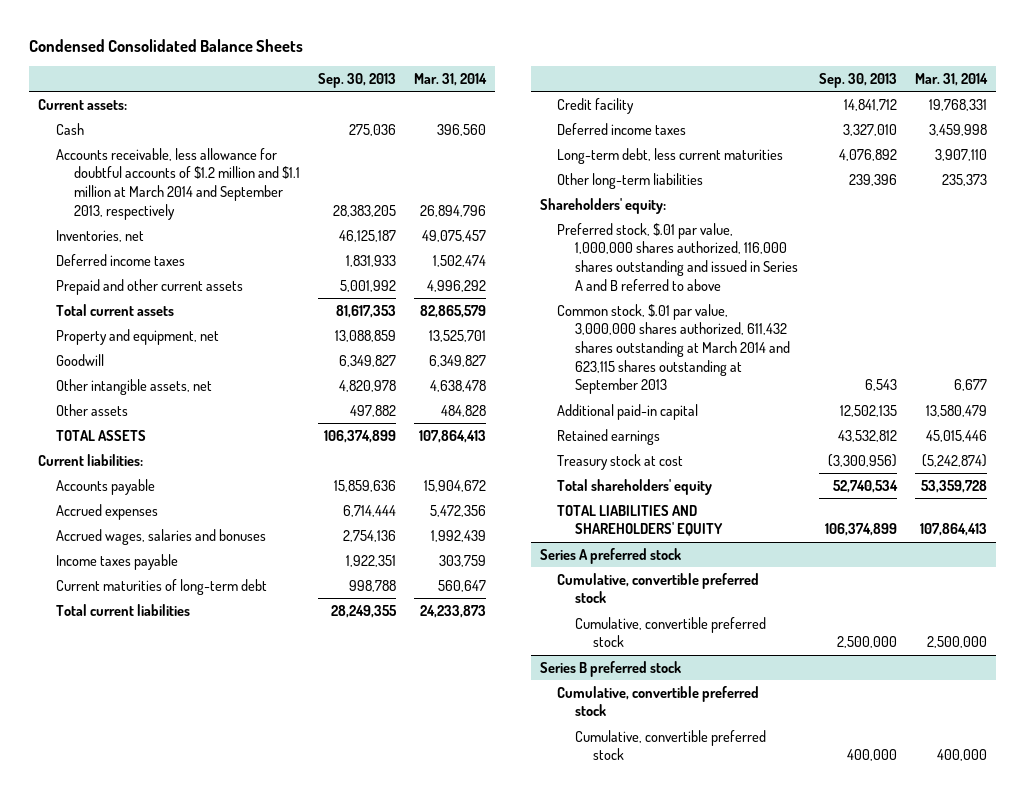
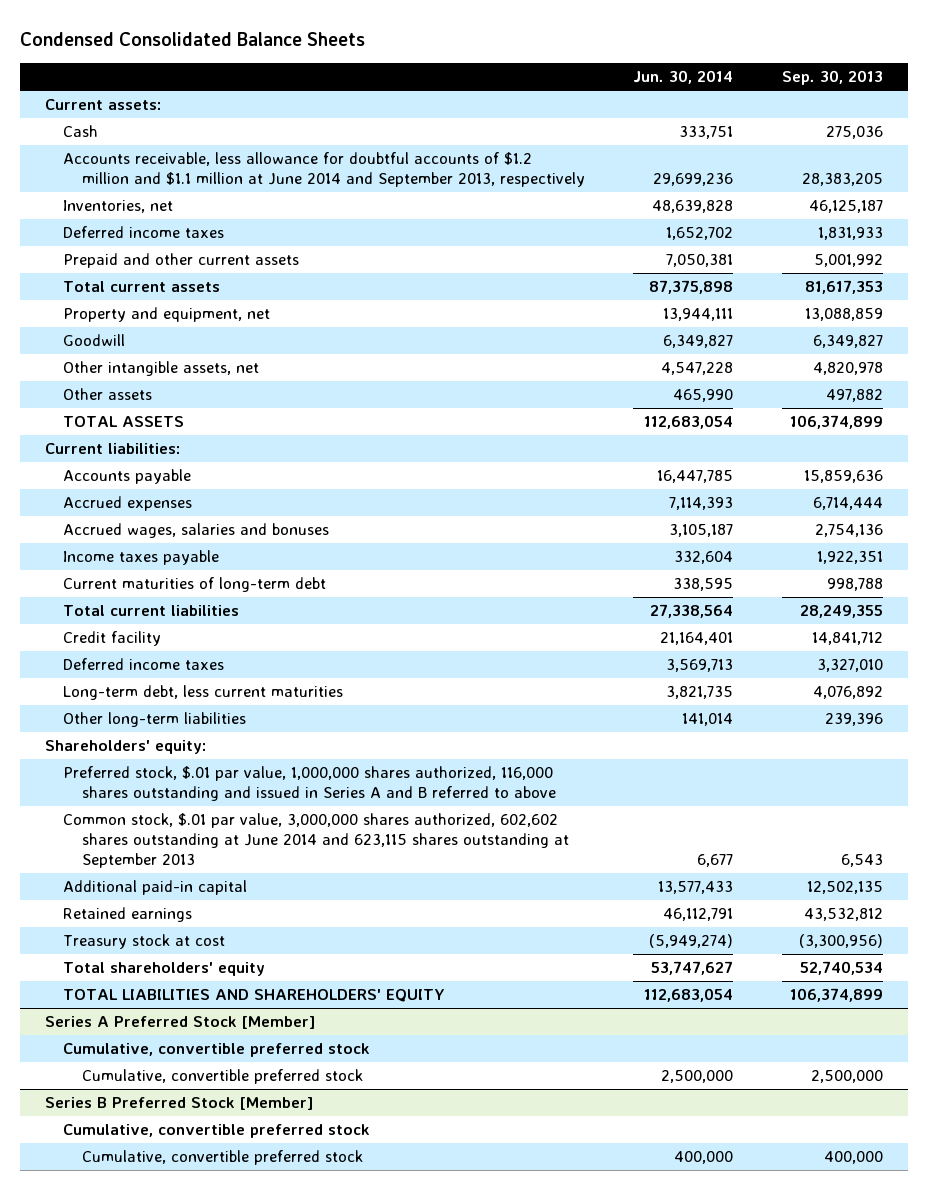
[413,72,487,86] Mar. 31, 2014 -> none
none -> [633,70,734,85] Jun. 30, 2014
[56,147,300,220] Accounts receivable, less allowance for doubtful accounts of $1.2 million and $1.1 million at March 2014 and September 2013, respectively -> [63,152,585,188] Accounts receivable, less allowance for doubtful accounts of $1.2 million and $1.1 million at June 2014 and September 2013, respectively
[557,303,791,395] Common stock, $.01 par value, 3,000,000 shares authorized, 611,432 shares outstanding at March 2014 and 623,115 shares outstanding at September 2013 -> [63,813,569,869] Common stock, $.01 par value, 3,000,000 shares authorized, 602,602 shares outstanding at June 2014 and 623,115 shares outstanding at September 2013
[539,547,681,564] Series A preferred stock -> [44,1016,315,1030] Series A Preferred Stock [Member]
[539,660,681,677] Series B preferred stock -> [44,1097,313,1111] Series B Preferred Stock [Member]

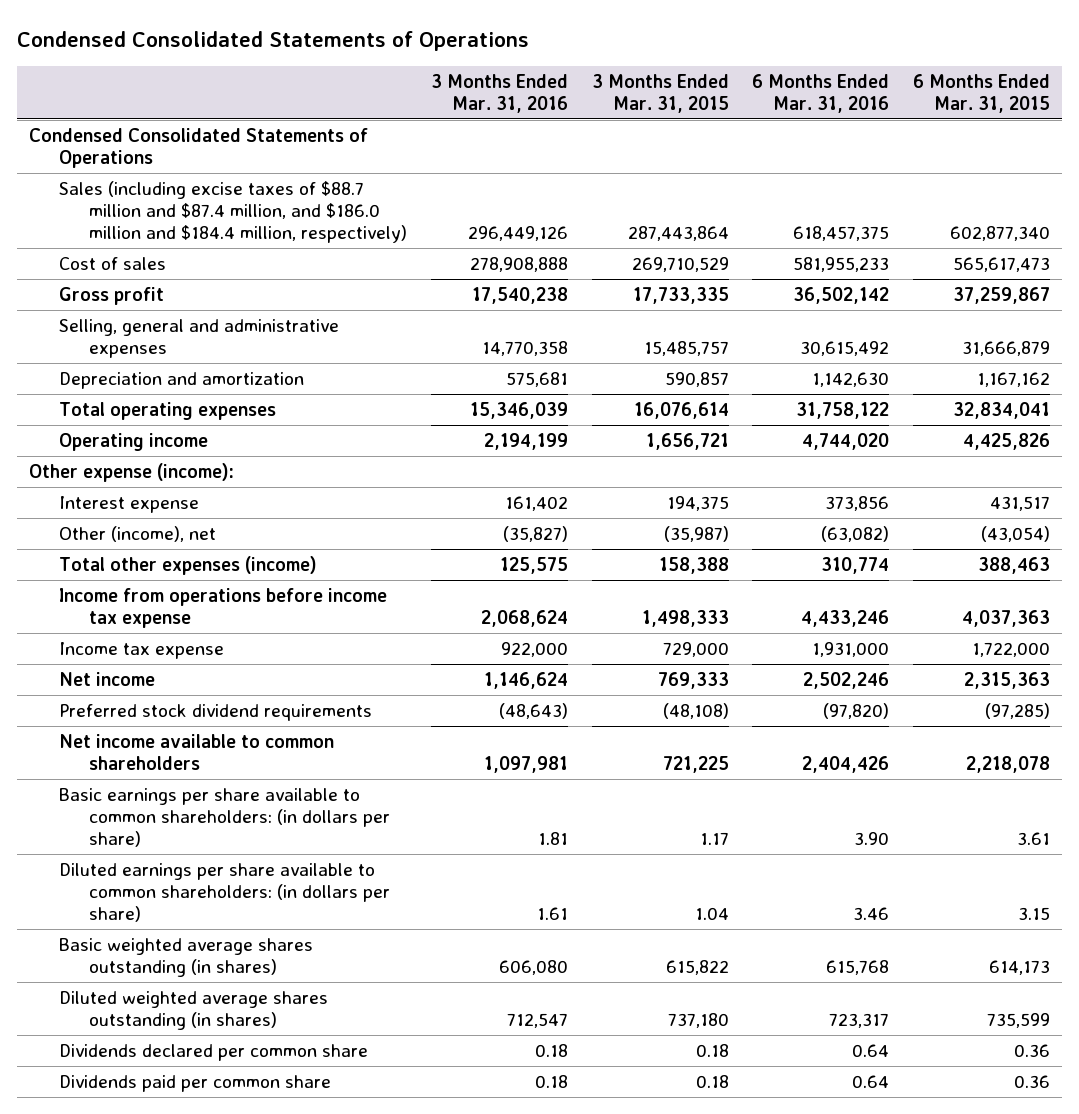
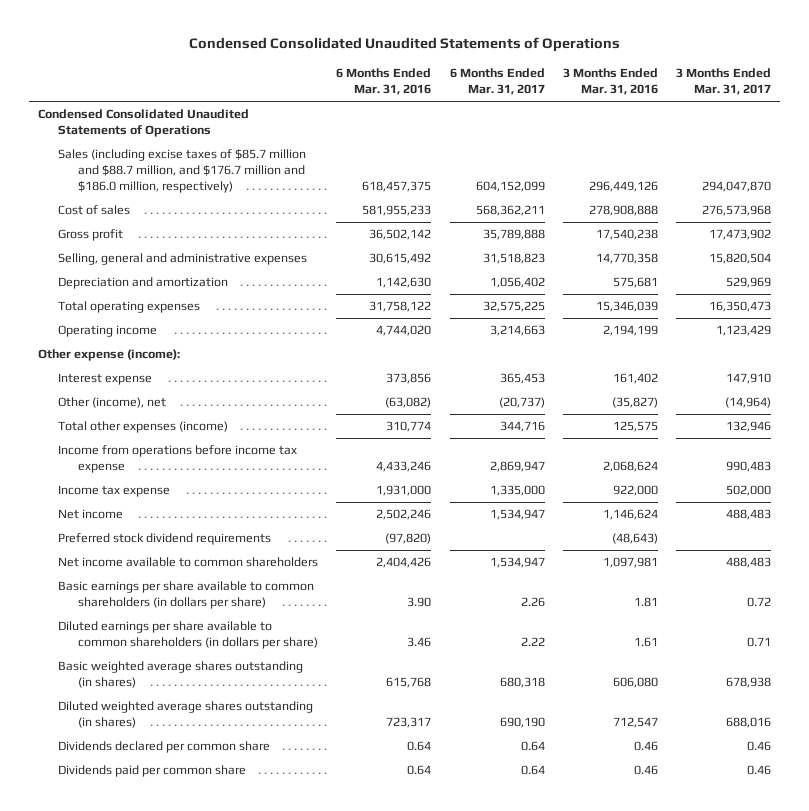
[17,30,530,51] Condensed Consolidated Statements of Operations -> [188,37,620,53] Condensed Consolidated Unaudited Statements of Operations
[591,73,729,113] 3 Months Ended Mar. 31, 2015 -> none
[913,73,1051,113] 6 Months Ended Mar. 31, 2015 -> none
none -> [449,68,545,96] 6 Months Ended Mar. 31, 2017
none -> [676,68,772,96] 3 Months Ended Mar. 31, 2017
[29,127,369,169] Condensed Consolidated Statements of Operations -> [38,109,250,138] Condensed Consolidated Unaudited Statements of Operations
[59,180,407,244] Sales (including excise taxes of $88.7 million and $87.4 million, and $186.0 million and $184.4 million, respectively) -> [57,149,306,194] Sales (including excise taxes of $85.7 million and $88.7 million, and $176.7 million and $186.0 million, respectively)
[59,787,390,848] Basic earnings per share available to common shareholders: (in dollars per share) -> [57,581,314,610] Basic earnings per share available to common shareholders (in dollars per share)
[59,862,390,923] Diluted earnings per share available to common shareholders: (in dollars per share) -> [57,621,318,650] Diluted earnings per share available to common shareholders (in dollars per share)
[534,1043,568,1057] 0.18 -> [633,741,658,752] 0.46
[534,1074,568,1088] 0.18 -> [633,765,658,776] 0.46

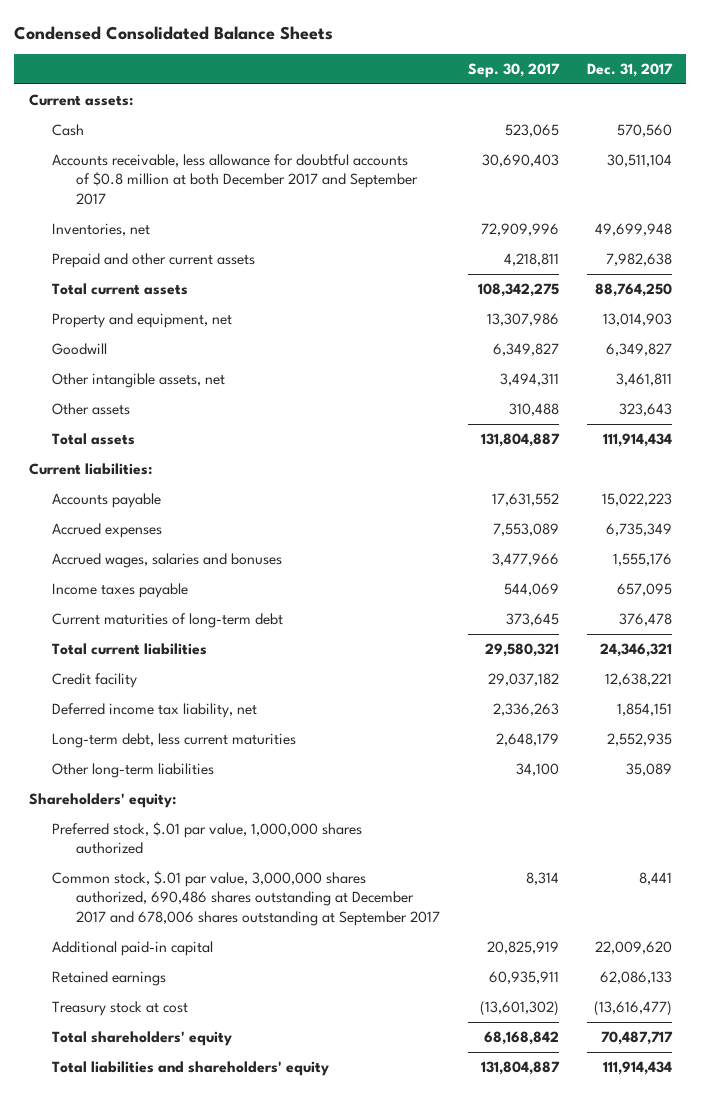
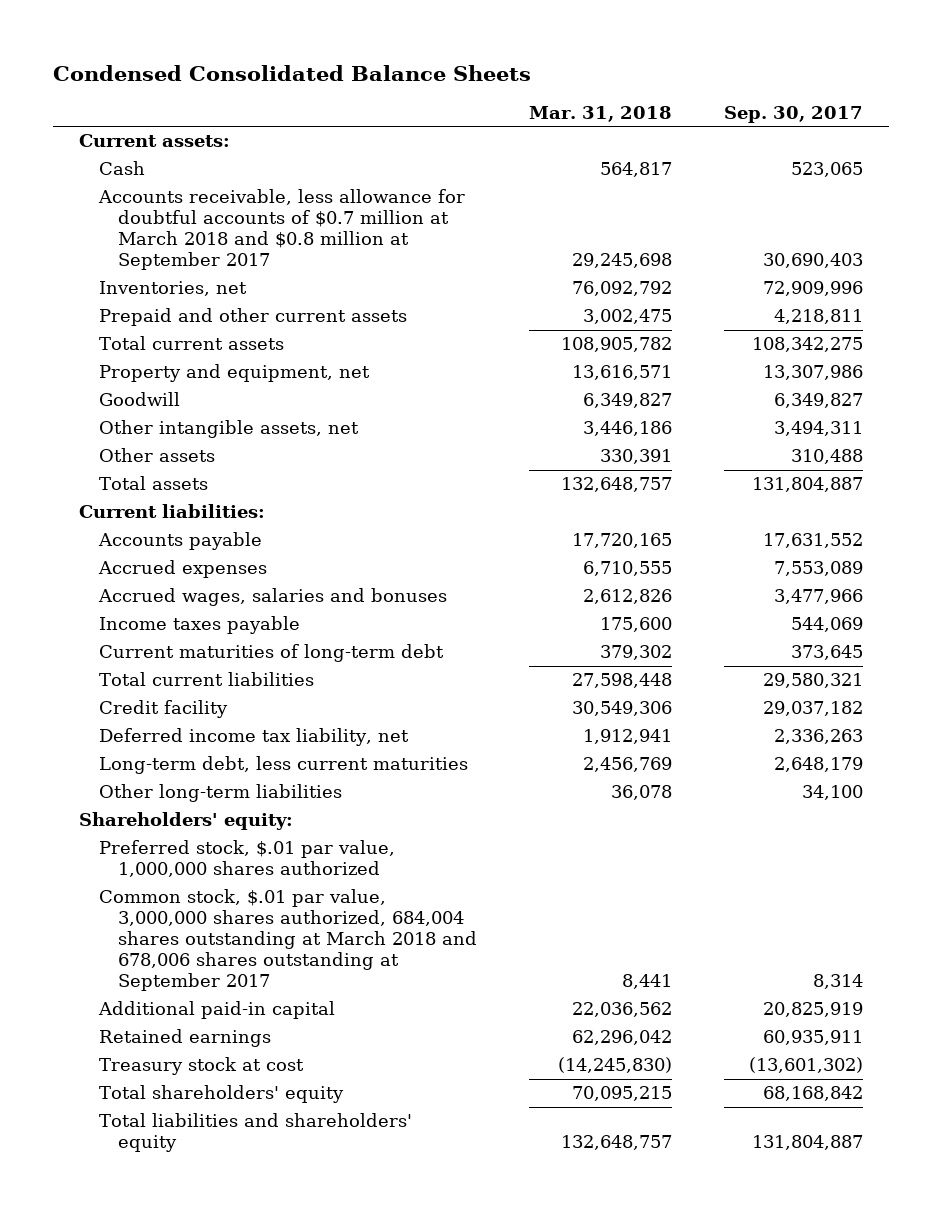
[587,63,674,78] Dec. 31, 2017 -> none
none -> [529,105,673,122] Mar. 31, 2018
[52,153,418,205] Accounts receivable, less allowance for doubtful accounts of $0.8 million at both December 2017 and September 2017 -> [97,189,465,271] Accounts receivable, less allowance for doubtful accounts of $0.7 million at March 2018 and $0.8 million at September 2017
[52,870,440,926] Common stock, $.01 par value, 3,000,000 shares authorized, 690,486 shares outstanding at December 2017 and 678,006 shares outstanding at September 2017 -> [98,889,478,992] Common stock, $.01 par value, 3,000,000 shares authorized, 684,004 shares outstanding at March 2018 and 678,006 shares outstanding at September 2017

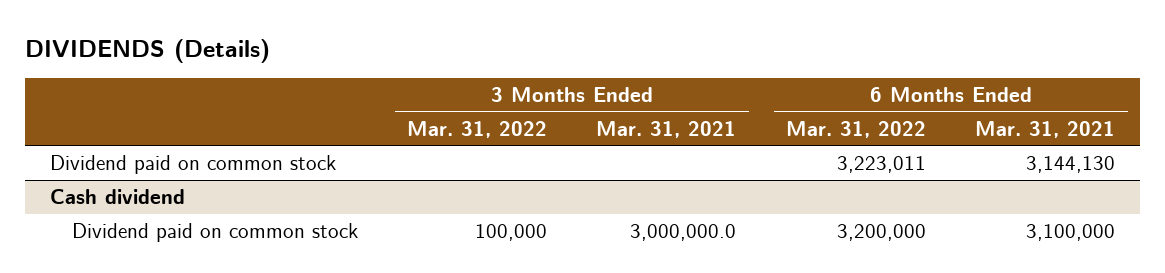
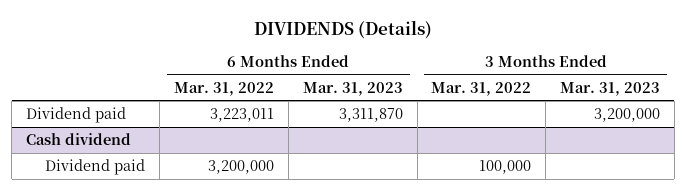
[596,120,737,138] Mar. 31, 2021 -> none
[975,120,1116,138] Mar. 31, 2021 -> none
none -> [302,82,403,97] Mar. 31, 2023
none -> [559,82,660,97] Mar. 31, 2023
[49,155,336,175] Dividend paid on common stock -> [26,107,127,124] Dividend paid
[71,223,358,243] Dividend paid on common stock -> [45,159,146,176] Dividend paid

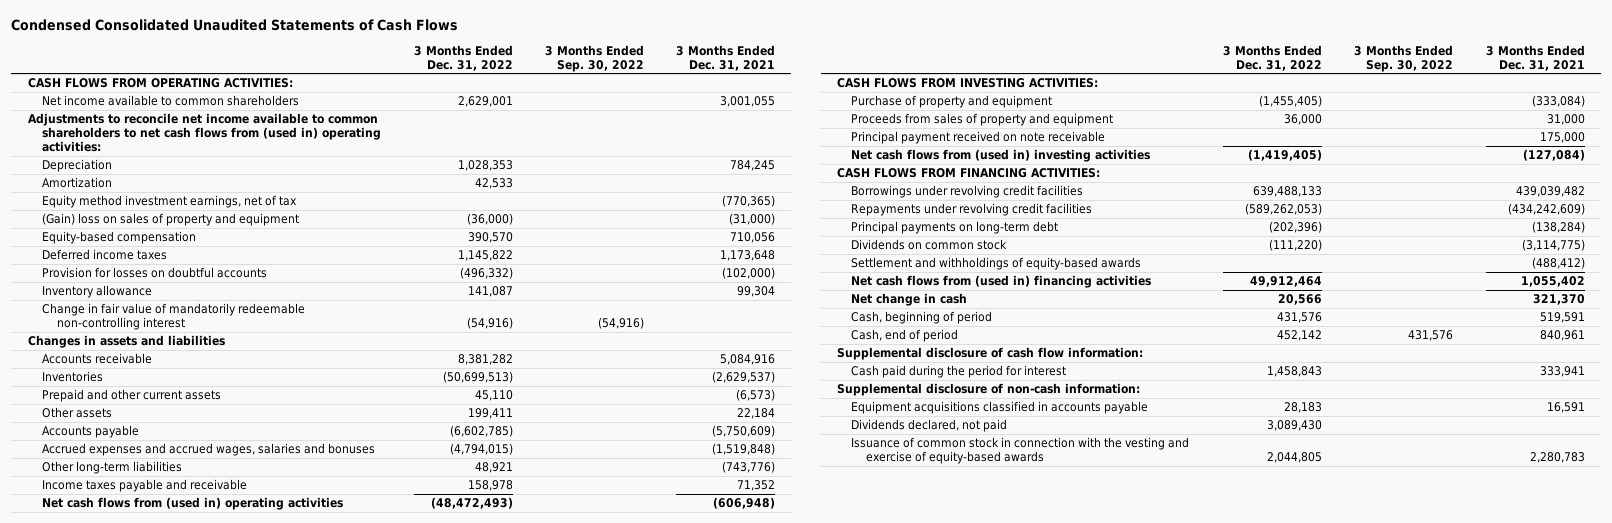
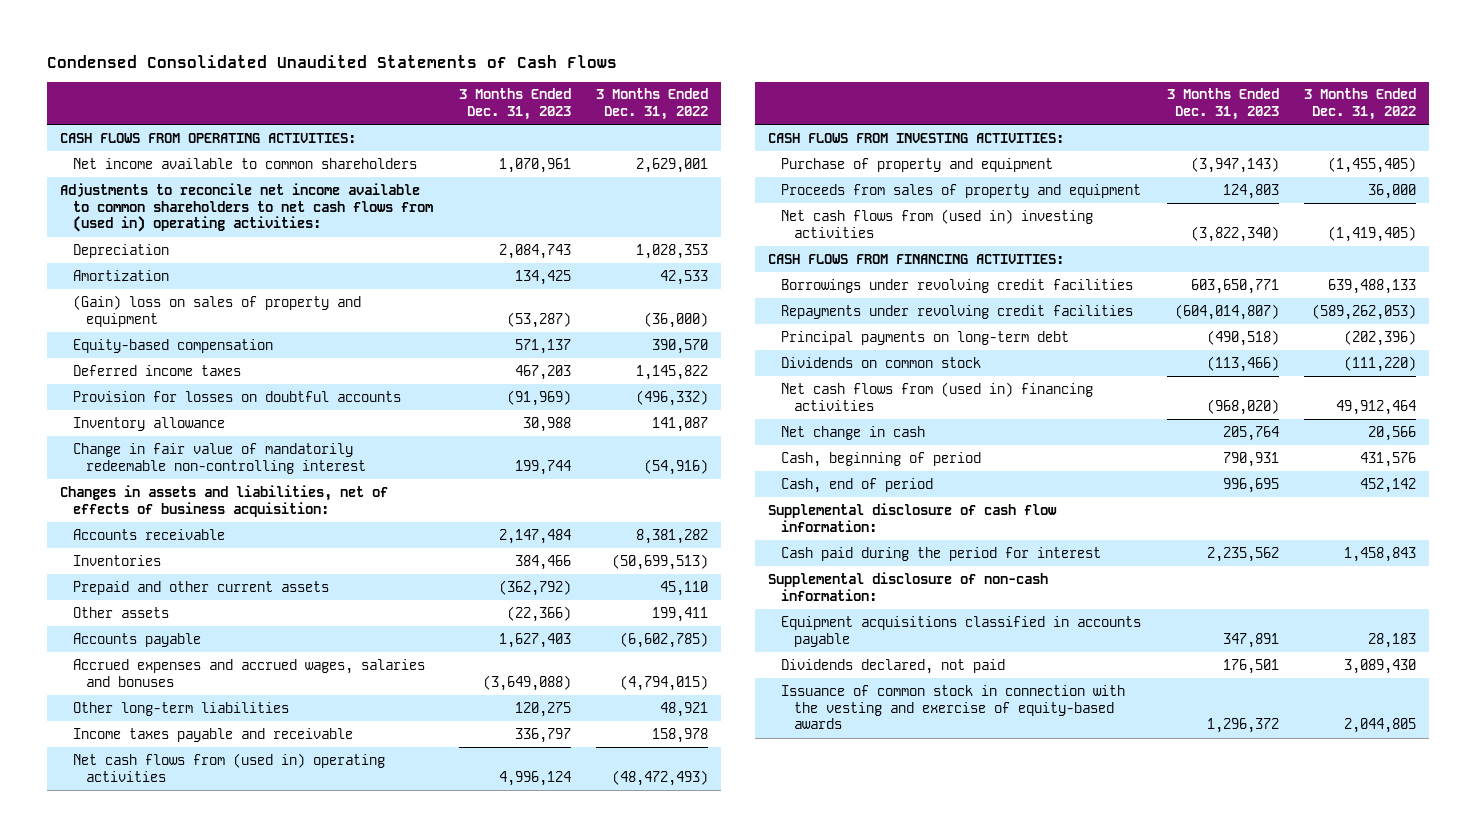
[544,44,644,72] 3 Months Ended Sep. 30, 2022 -> none
[676,44,776,71] 3 Months Ended Dec. 31, 2021 -> none
none -> [458,88,571,121] 3 Months Ended Dec. 31, 2023
[42,195,298,209] Equity method investment earnings, net of tax -> none
[27,335,225,349] Changes in assets and liabilities -> [59,484,388,517] Changes in assets and liabilities, net of effects of business acquisition:
[851,131,1106,145] Principal payment received on note receivable -> none
[851,257,1142,271] Settlement and withholdings of equity-based awards -> none

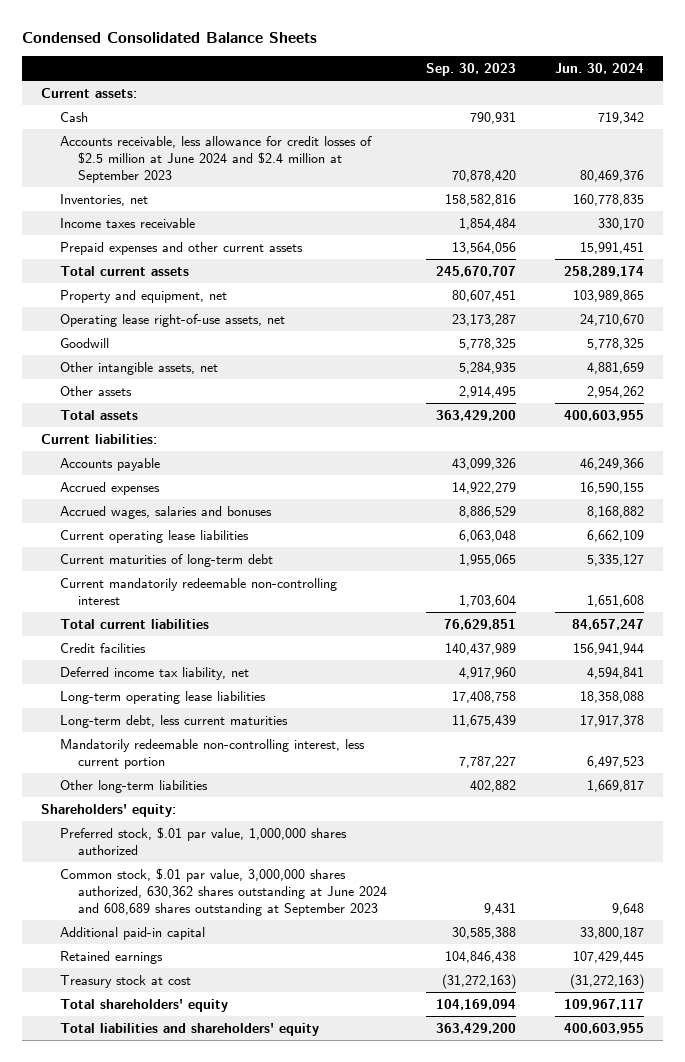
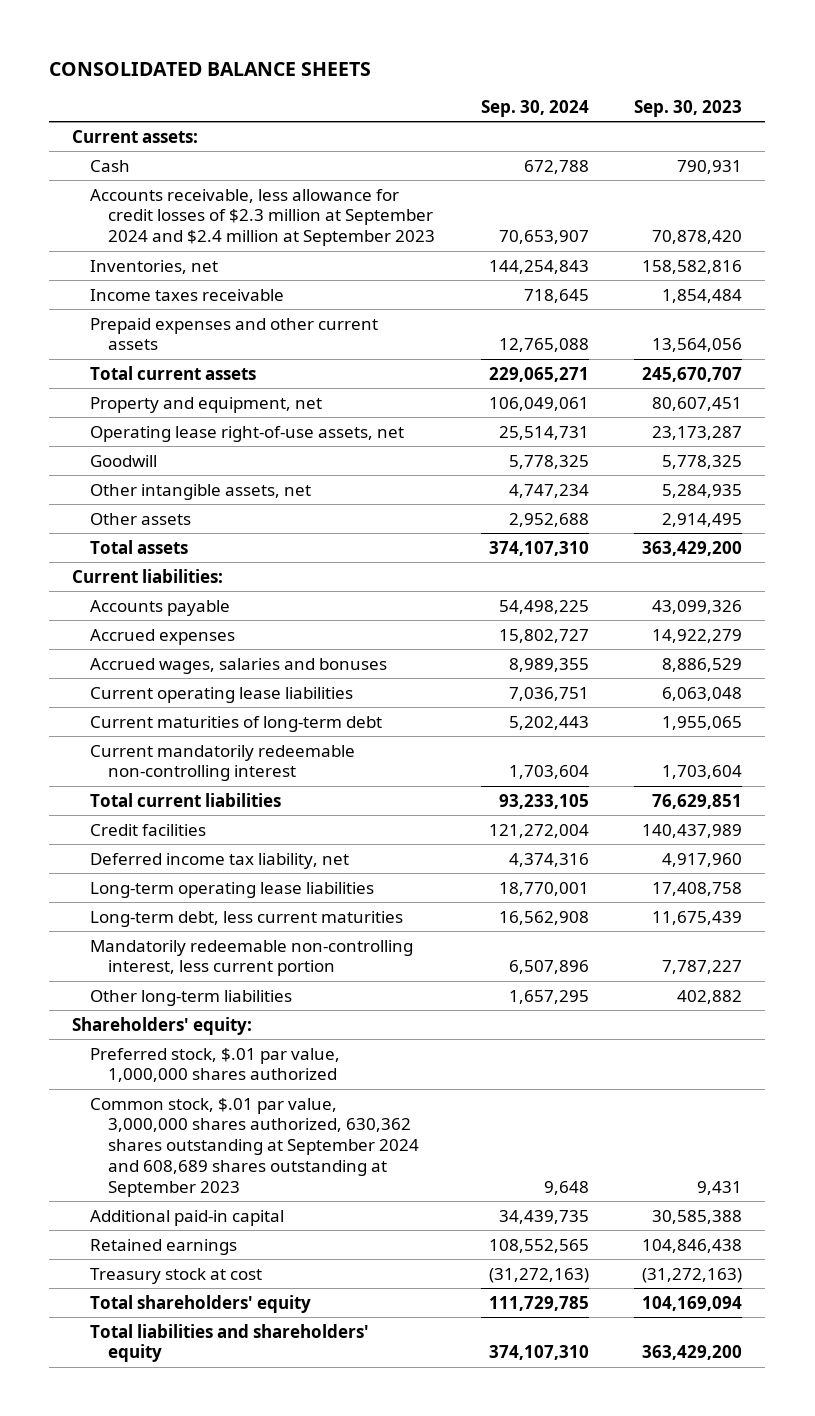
[21,31,317,43] Condensed Consolidated Balance Sheets -> [49,61,372,76] CONSOLIDATED BALANCE SHEETS
[554,63,644,75] Jun. 30, 2024 -> none
none -> [480,100,589,118] Sep. 30, 2024
[59,135,372,183] Accounts receivable, less allowance for credit losses of $2.5 million at June 2024 and $2.4 million at September 2023 -> [89,188,435,247] Accounts receivable, less allowance for credit losses of $2.3 million at September 2024 and $2.4 million at September 2023
[59,867,387,916] Common stock, $.01 par value, 3,000,000 shares authorized, 630,362 shares outstanding at June 2024 and 608,689 shares outstanding at September 2023 -> [89,1097,419,1197] Common stock, $.01 par value, 3,000,000 shares authorized, 630,362 shares outstanding at September 2024 and 608,689 shares outstanding at September 2023

